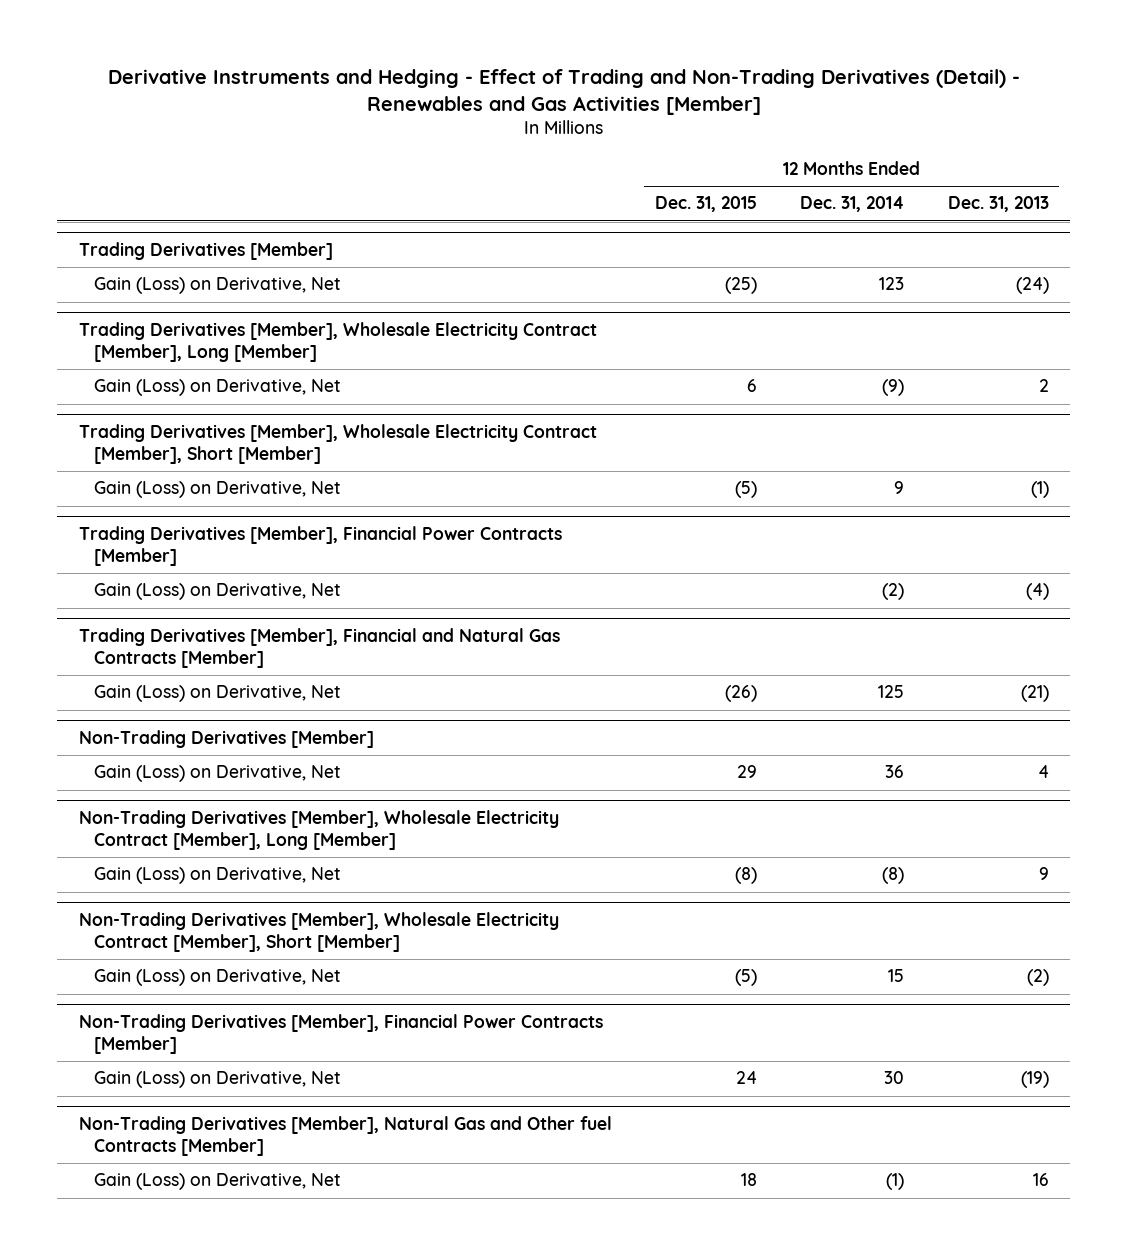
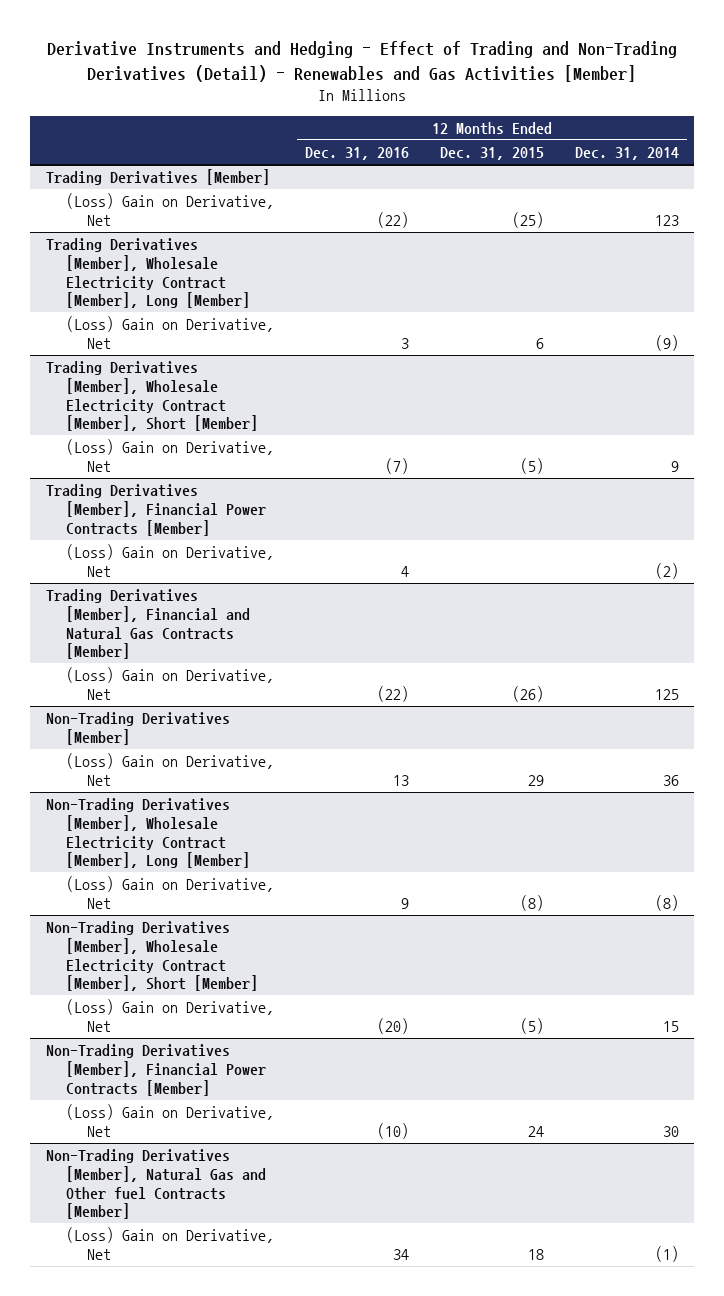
[947,196,1049,213] Dec. 31, 2013 -> none
none -> [304,147,409,161] Dec. 31, 2016
[94,277,342,295] Gain (Loss) on Derivative, Net -> [66,193,275,226] (Loss) Gain on Derivative, Net
[94,379,342,397] Gain (Loss) on Derivative, Net -> [66,316,275,349] (Loss) Gain on Derivative, Net
[94,481,342,499] Gain (Loss) on Derivative, Net -> [66,439,275,472] (Loss) Gain on Derivative, Net
[94,583,342,601] Gain (Loss) on Derivative, Net -> [66,544,275,577] (Loss) Gain on Derivative, Net
[94,685,342,703] Gain (Loss) on Derivative, Net -> [66,667,275,700] (Loss) Gain on Derivative, Net
[94,765,342,783] Gain (Loss) on Derivative, Net -> [66,753,275,786] (Loss) Gain on Derivative, Net
[94,867,342,885] Gain (Loss) on Derivative, Net -> [66,876,275,909] (Loss) Gain on Derivative, Net
[94,969,342,987] Gain (Loss) on Derivative, Net -> [66,999,275,1032] (Loss) Gain on Derivative, Net
[94,1071,342,1089] Gain (Loss) on Derivative, Net -> [66,1104,275,1137] (Loss) Gain on Derivative, Net
[94,1173,342,1191] Gain (Loss) on Derivative, Net -> [66,1227,275,1260] (Loss) Gain on Derivative, Net

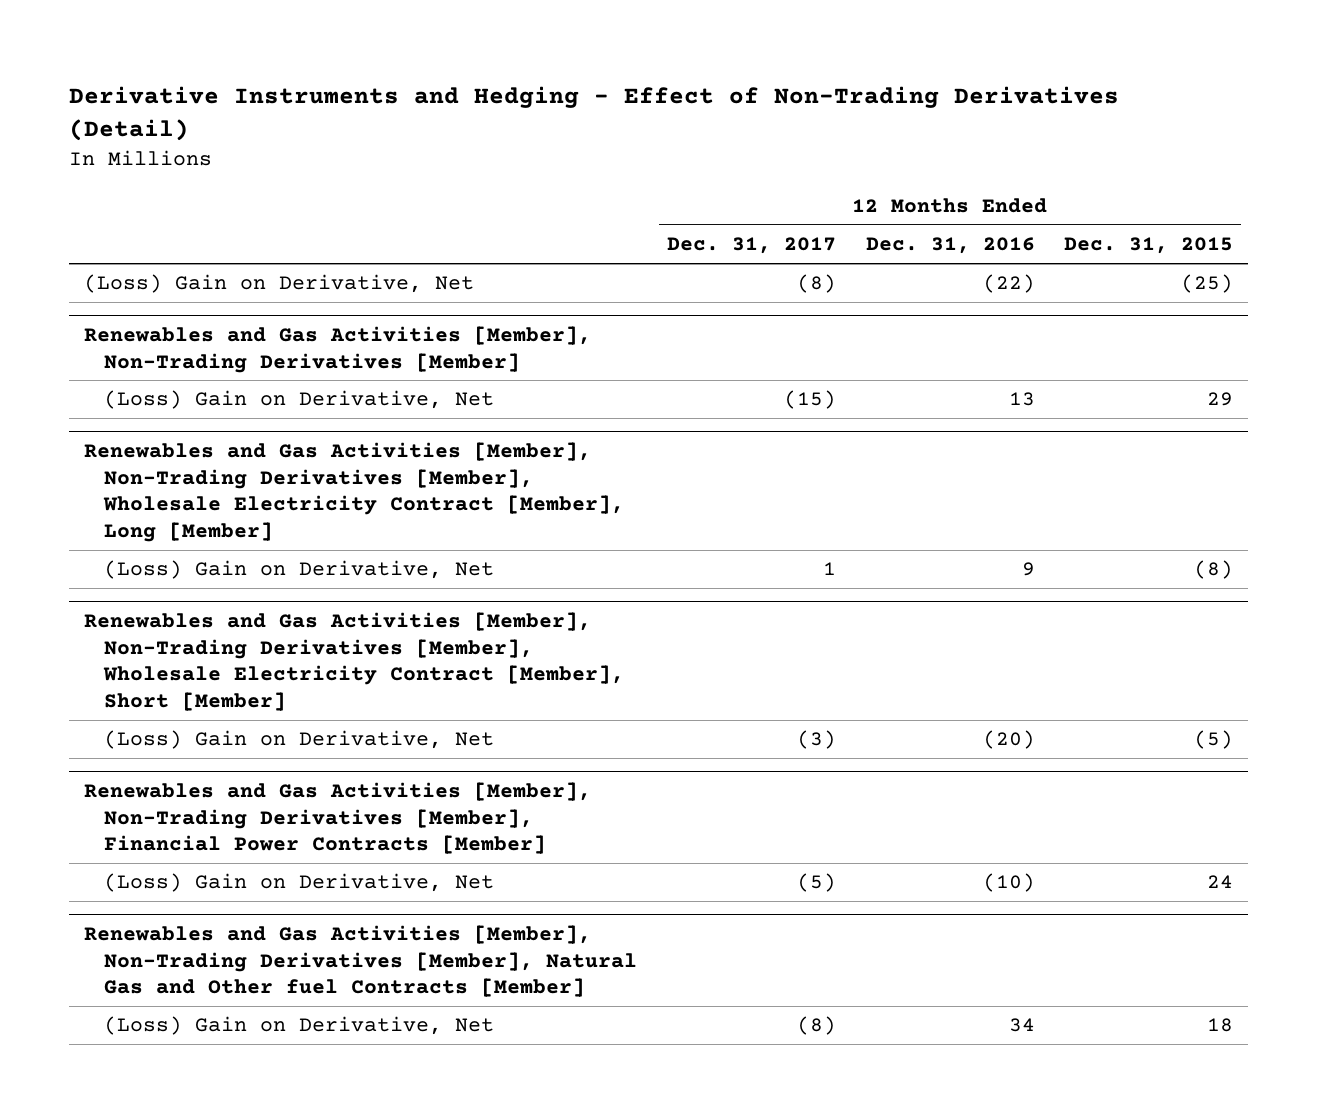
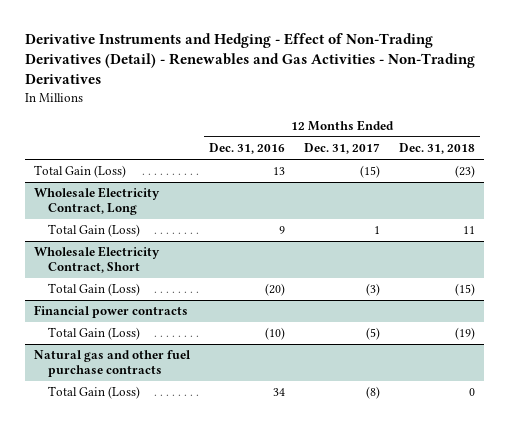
[69,85,1120,142] Derivative Instruments and Hedging - Effect of Non-Trading Derivatives (Detail) -> [24,33,475,85] Derivative Instruments and Hedging - Effect of Non-Trading Derivatives (Detail) - Renewables and Gas Activities - Non-Trading Derivatives
[1064,237,1234,255] Dec. 31, 2015 -> none
none -> [398,143,475,155] Dec. 31, 2018
[84,325,592,373] Renewables and Gas Activities [Member], Non-Trading Derivatives [Member] -> none
[84,441,624,543] Renewables and Gas Activities [Member], Non-Trading Derivatives [Member], Wholesale Electricity Contract [Member], Long [Member] -> none
[84,611,624,712] Renewables and Gas Activities [Member], Non-Trading Derivatives [Member], Wholesale Electricity Contract [Member], Short [Member] -> none
[84,781,592,855] Renewables and Gas Activities [Member], Non-Trading Derivatives [Member], Financial Power Contracts [Member] -> none
[84,924,637,998] Renewables and Gas Activities [Member], Non-Trading Derivatives [Member], Natural Gas and Other fuel Contracts [Member] -> none
[103,1016,494,1036] (Loss) Gain on Derivative, Net -> none
[84,274,475,294] (Loss) Gain on Derivative, Net -> [33,165,126,179] Total Gain (Loss)
[796,274,836,294] (8) -> [359,165,380,179] (15)
[982,274,1035,294] (22) -> [272,167,285,176] 13
none -> [33,187,160,216] Wholesale Electricity Contract, Long
[103,390,494,410] (Loss) Gain on Derivative, Net -> [47,224,140,238] Total Gain (Loss)
[783,390,836,410] (15) -> [373,226,380,235] 1
[1008,392,1035,407] 13 -> [278,226,285,235] 9
none -> [33,246,160,274] Wholesale Electricity Contract, Short
[103,560,494,580] (Loss) Gain on Derivative, Net -> [47,283,140,297] Total Gain (Loss)
[822,562,836,576] 1 -> [365,283,380,297] (3)
[1021,562,1035,577] 9 -> [264,283,285,297] (20)
none -> [33,305,188,319] Financial power contracts
[103,730,494,750] (Loss) Gain on Derivative, Net -> [47,327,140,341] Total Gain (Loss)
[796,730,836,750] (3) -> [365,327,380,341] (5)
[982,730,1035,750] (20) -> [264,327,285,341] (10)
none -> [33,350,191,378] Natural gas and other fuel purchase contracts
[103,873,494,893] (Loss) Gain on Derivative, Net -> [47,386,140,400] Total Gain (Loss)
[796,873,836,893] (5) -> [365,386,380,400] (8)
[982,873,1035,893] (10) -> [272,388,285,397] 34

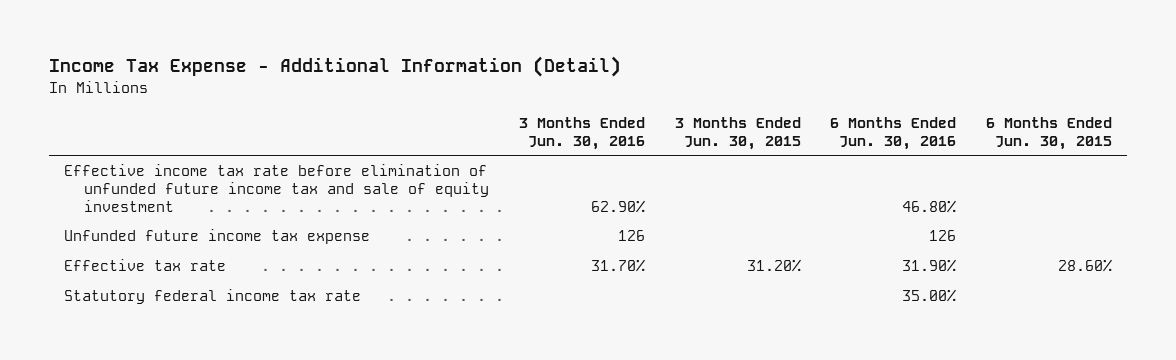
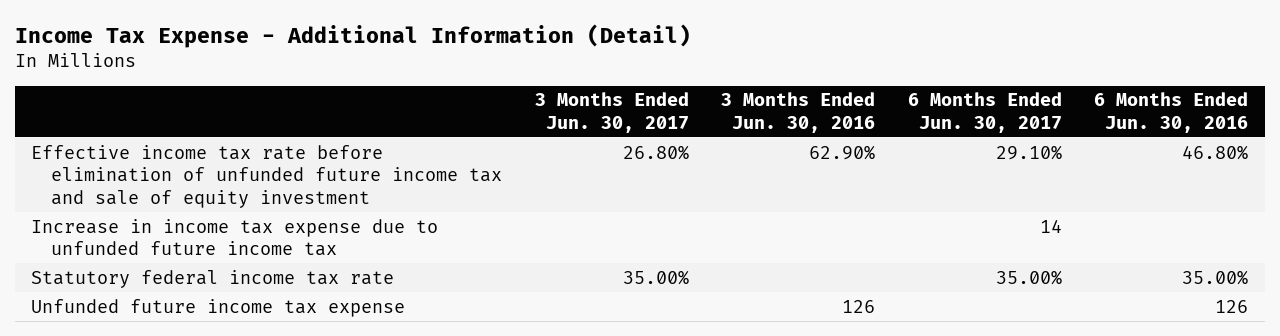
[674,116,801,150] 3 Months Ended Jun. 30, 2015 -> none
[986,116,1113,150] 6 Months Ended Jun. 30, 2015 -> none
none -> [534,92,689,133] 3 Months Ended Jun. 30, 2017
none -> [907,92,1062,133] 6 Months Ended Jun. 30, 2017
[63,259,226,272] Effective tax rate -> none
none -> [31,218,439,257] Increase in income tax expense due to unfunded future income tax
[63,229,370,245] Unfunded future income tax expense -> [31,298,406,317] Unfunded future income tax expense

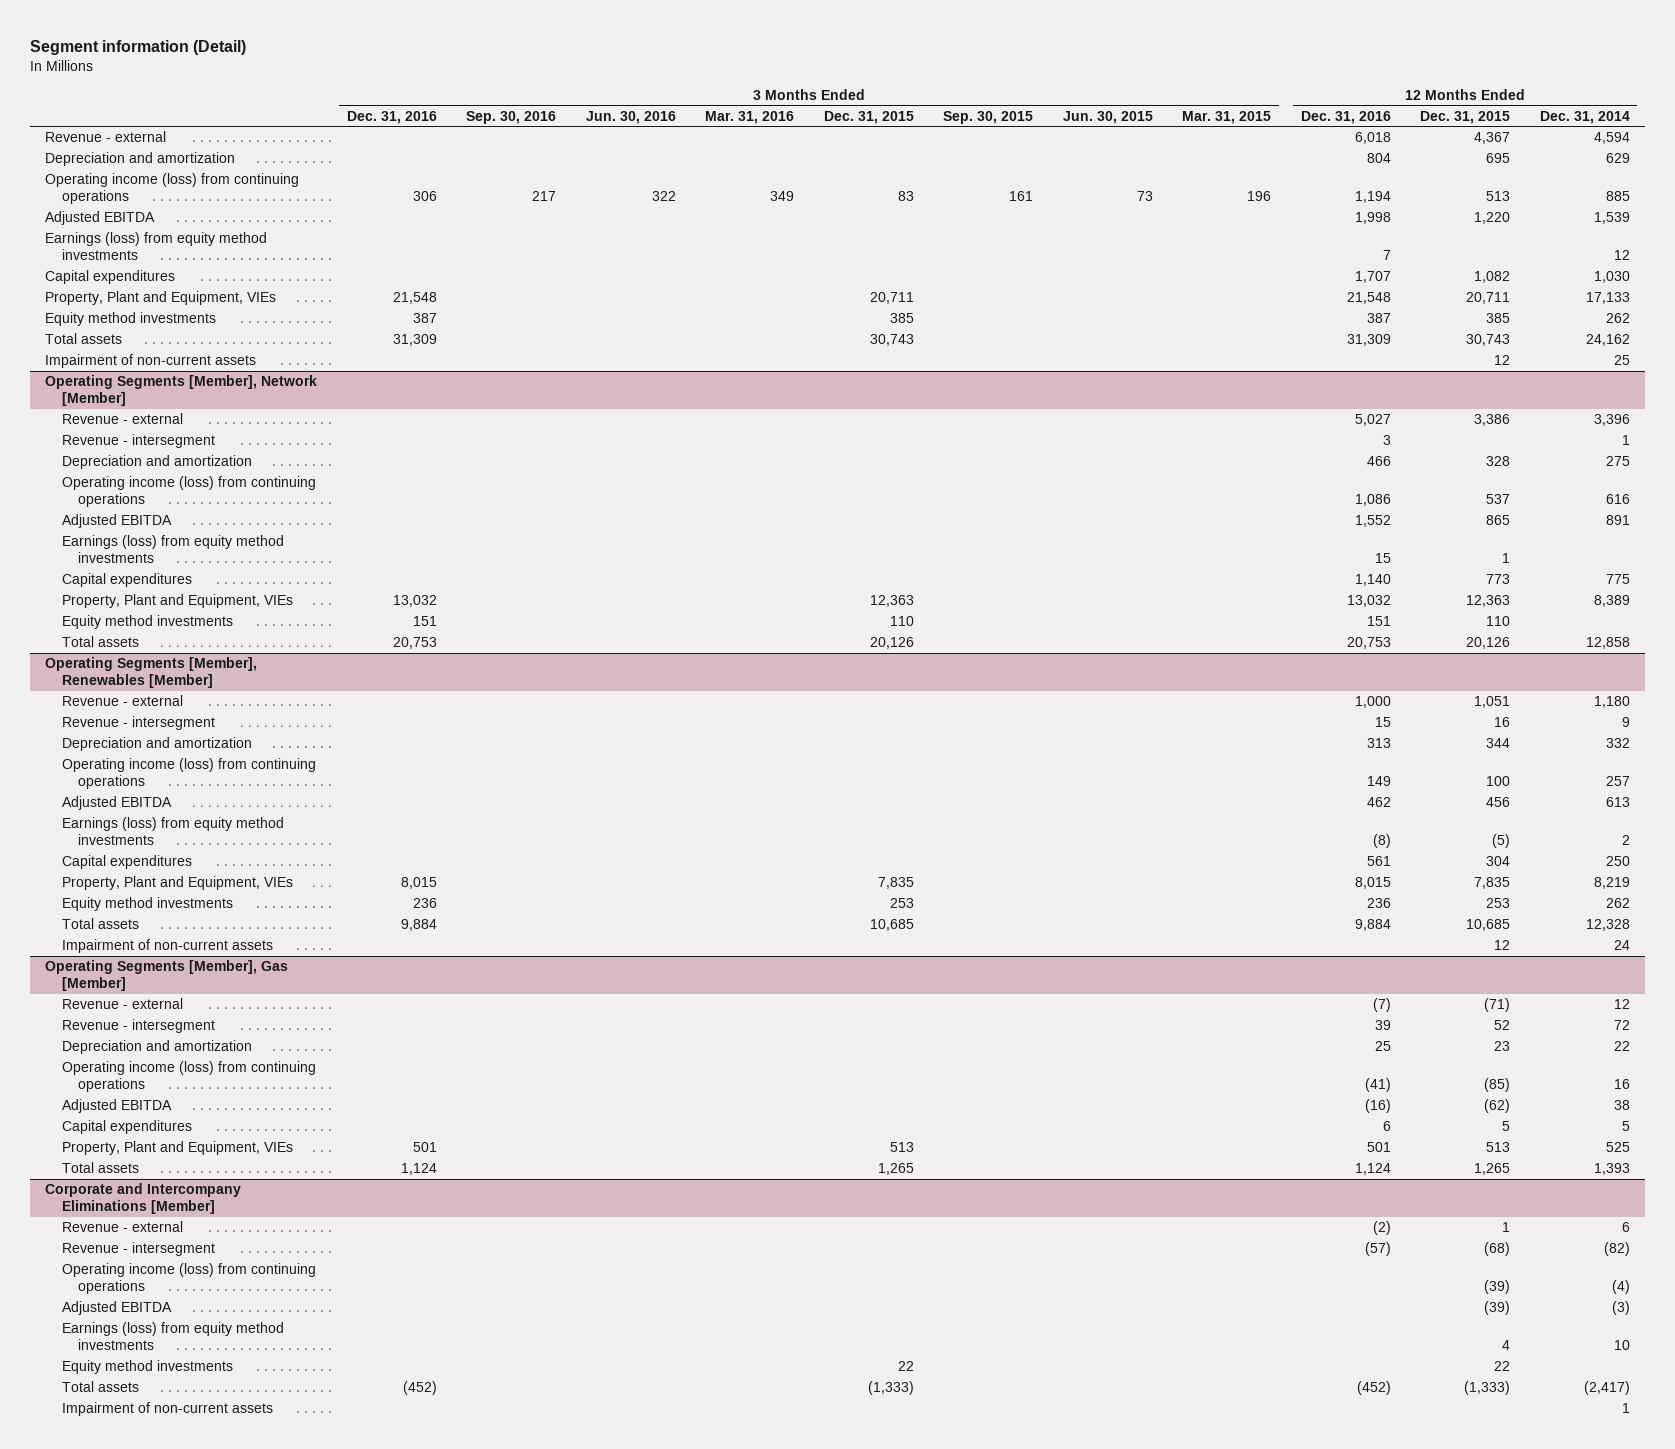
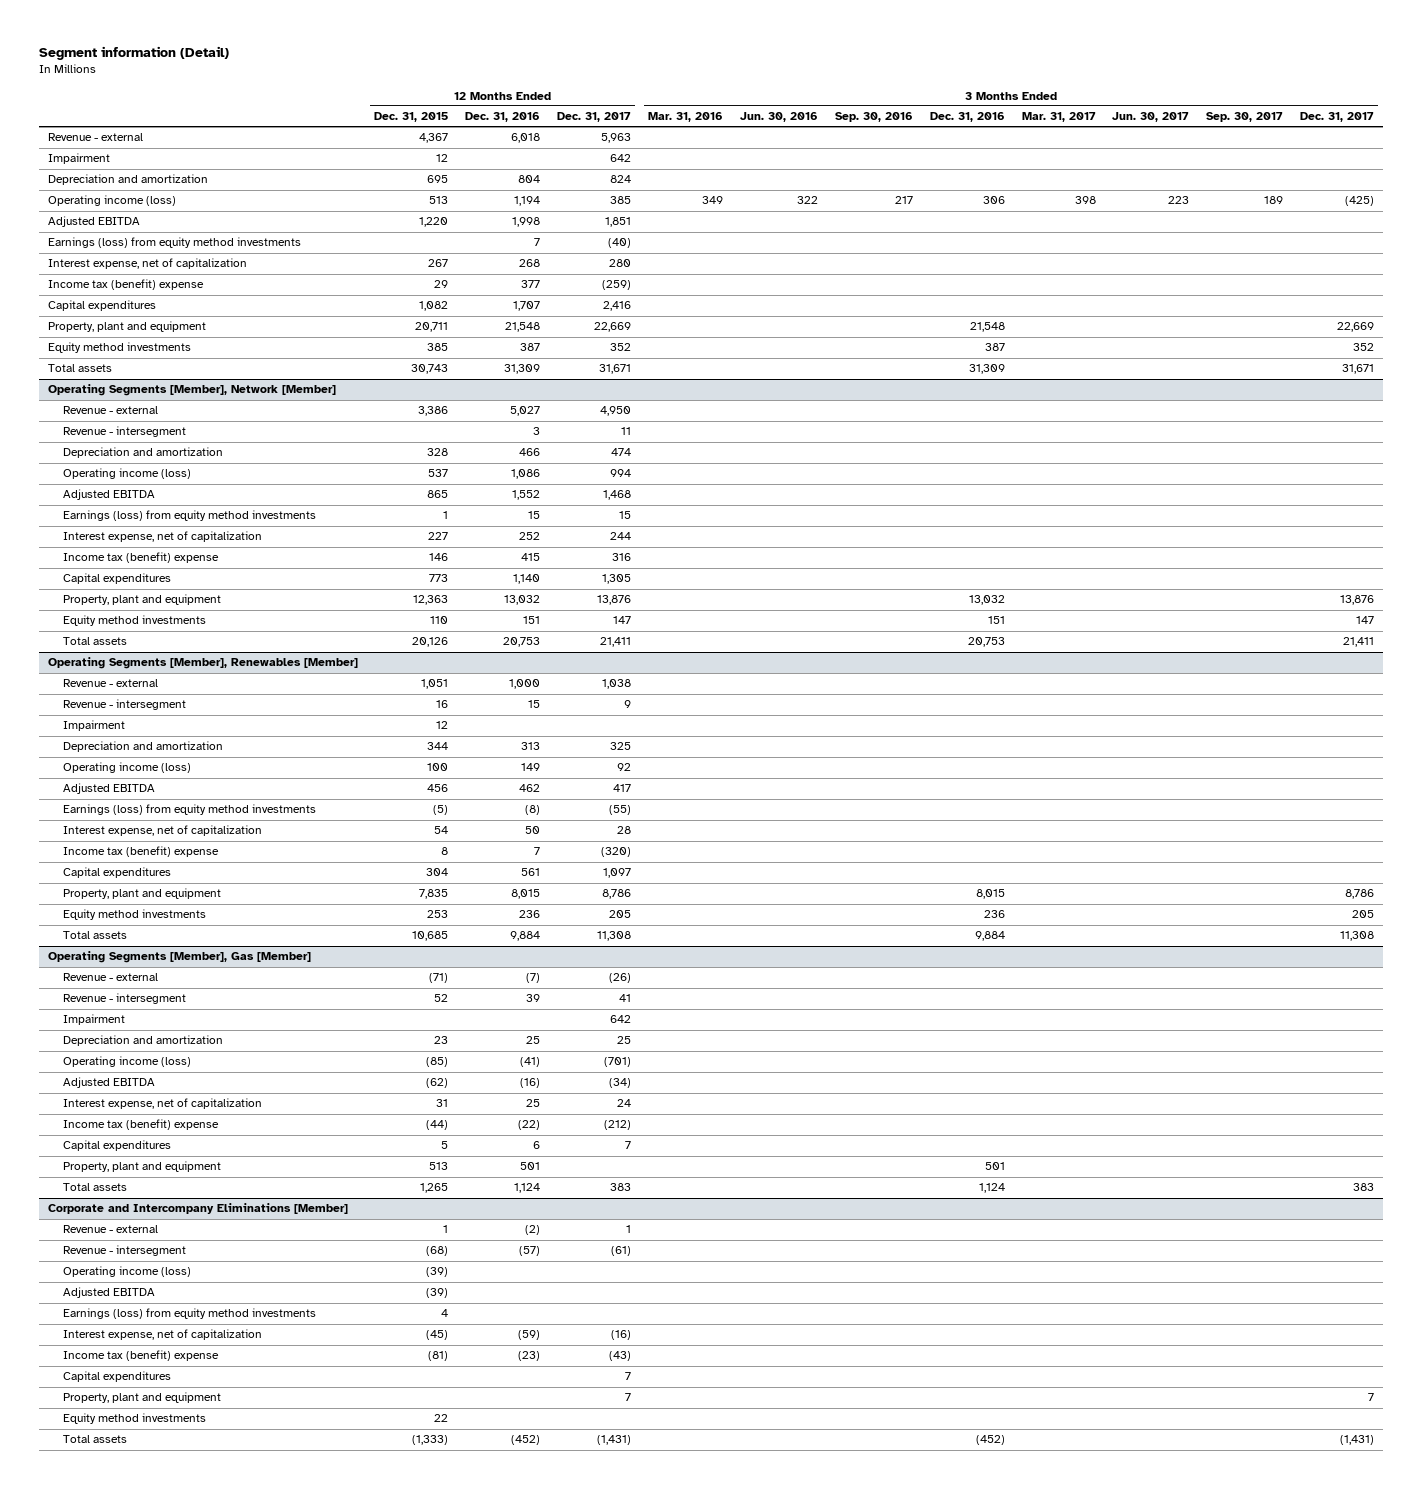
[823,110,914,124] Dec. 31, 2015 -> none
[943,110,1034,124] Sep. 30, 2015 -> none
[1062,110,1153,124] Jun. 30, 2015 -> none
[1182,110,1272,124] Mar. 31, 2015 -> none
[1539,110,1630,124] Dec. 31, 2014 -> none
none -> [557,112,632,123] Dec. 31, 2017
none -> [1021,112,1096,123] Mar. 31, 2017
none -> [1112,112,1190,123] Jun. 30, 2017
none -> [1206,112,1284,123] Sep. 30, 2017
none -> [1300,112,1375,123] Dec. 31, 2017
none -> [47,153,110,165] Impairment
[45,173,300,204] Operating income (loss) from continuing operations -> [47,195,176,207] Operating income (loss)
none -> [47,258,247,270] Interest expense, net of capitalization
none -> [47,279,204,291] Income tax (benefit) expense
[45,291,277,306] Property, Plant and Equipment, VIEs -> [47,321,206,333] Property, plant and equipment
[45,354,257,369] Impairment of non-current assets -> none
[61,476,316,507] Operating income (loss) from continuing operations -> [63,468,192,480] Operating income (loss)
none -> [63,531,263,543] Interest expense, net of capitalization
none -> [63,552,220,564] Income tax (benefit) expense
[61,594,293,609] Property, Plant and Equipment, VIEs -> [63,594,222,606] Property, plant and equipment
none -> [63,720,126,732] Impairment
[61,758,316,789] Operating income (loss) from continuing operations -> [63,762,192,774] Operating income (loss)
none -> [63,825,263,837] Interest expense, net of capitalization
none -> [63,846,220,858] Income tax (benefit) expense
[61,876,293,891] Property, Plant and Equipment, VIEs -> [63,888,222,900] Property, plant and equipment
[61,939,273,954] Impairment of non-current assets -> none
none -> [63,1014,126,1026] Impairment
[61,1061,316,1092] Operating income (loss) from continuing operations -> [63,1056,192,1068] Operating income (loss)
none -> [63,1098,263,1110] Interest expense, net of capitalization
none -> [63,1119,220,1131] Income tax (benefit) expense
[61,1141,293,1156] Property, Plant and Equipment, VIEs -> [63,1161,222,1173] Property, plant and equipment
[61,1263,316,1294] Operating income (loss) from continuing operations -> [63,1266,192,1278] Operating income (loss)
none -> [63,1329,263,1341] Interest expense, net of capitalization
none -> [63,1350,220,1362] Income tax (benefit) expense
none -> [63,1371,172,1383] Capital expenditures
none -> [63,1392,222,1404] Property, plant and equipment
[61,1402,273,1417] Impairment of non-current assets -> none

